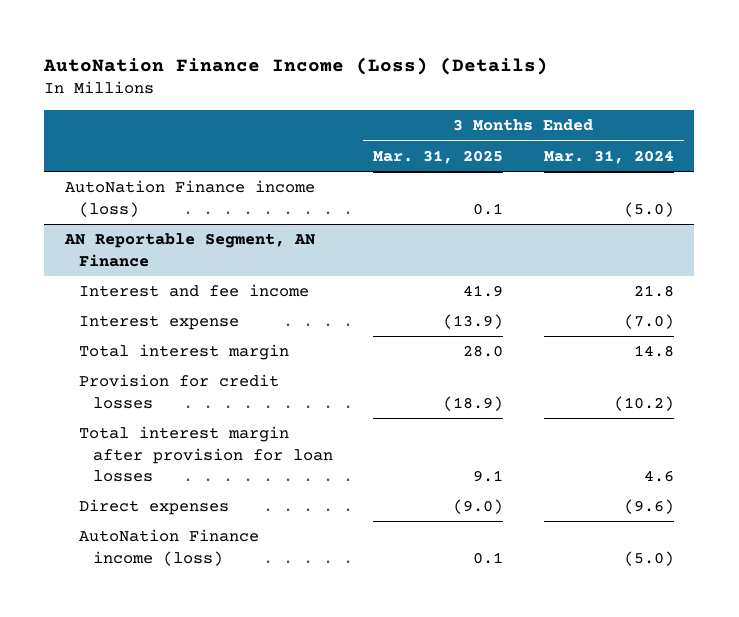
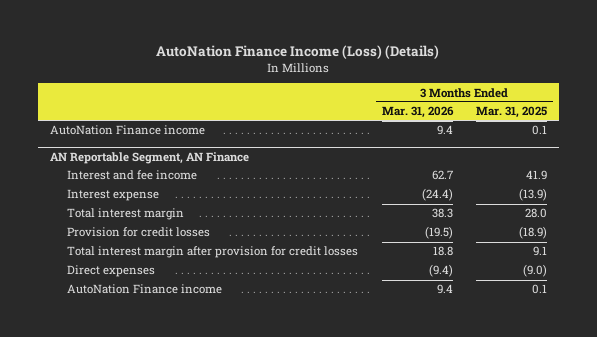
[543,149,674,164] Mar. 31, 2024 -> none
none -> [381,106,454,119] Mar. 31, 2026
[64,180,315,217] AutoNation Finance income (loss) -> [49,125,205,136] AutoNation Finance income
[78,426,333,483] Total interest margin after provision for loan losses -> [67,246,359,259] Total interest margin after provision for credit losses
[78,529,259,566] AutoNation Finance income (loss) -> [67,284,223,295] AutoNation Finance income

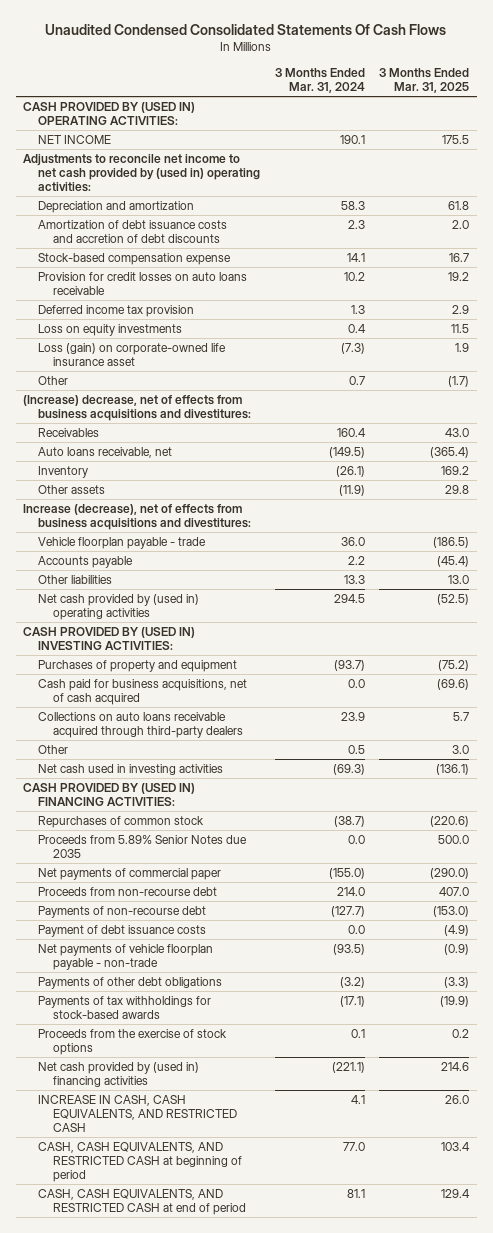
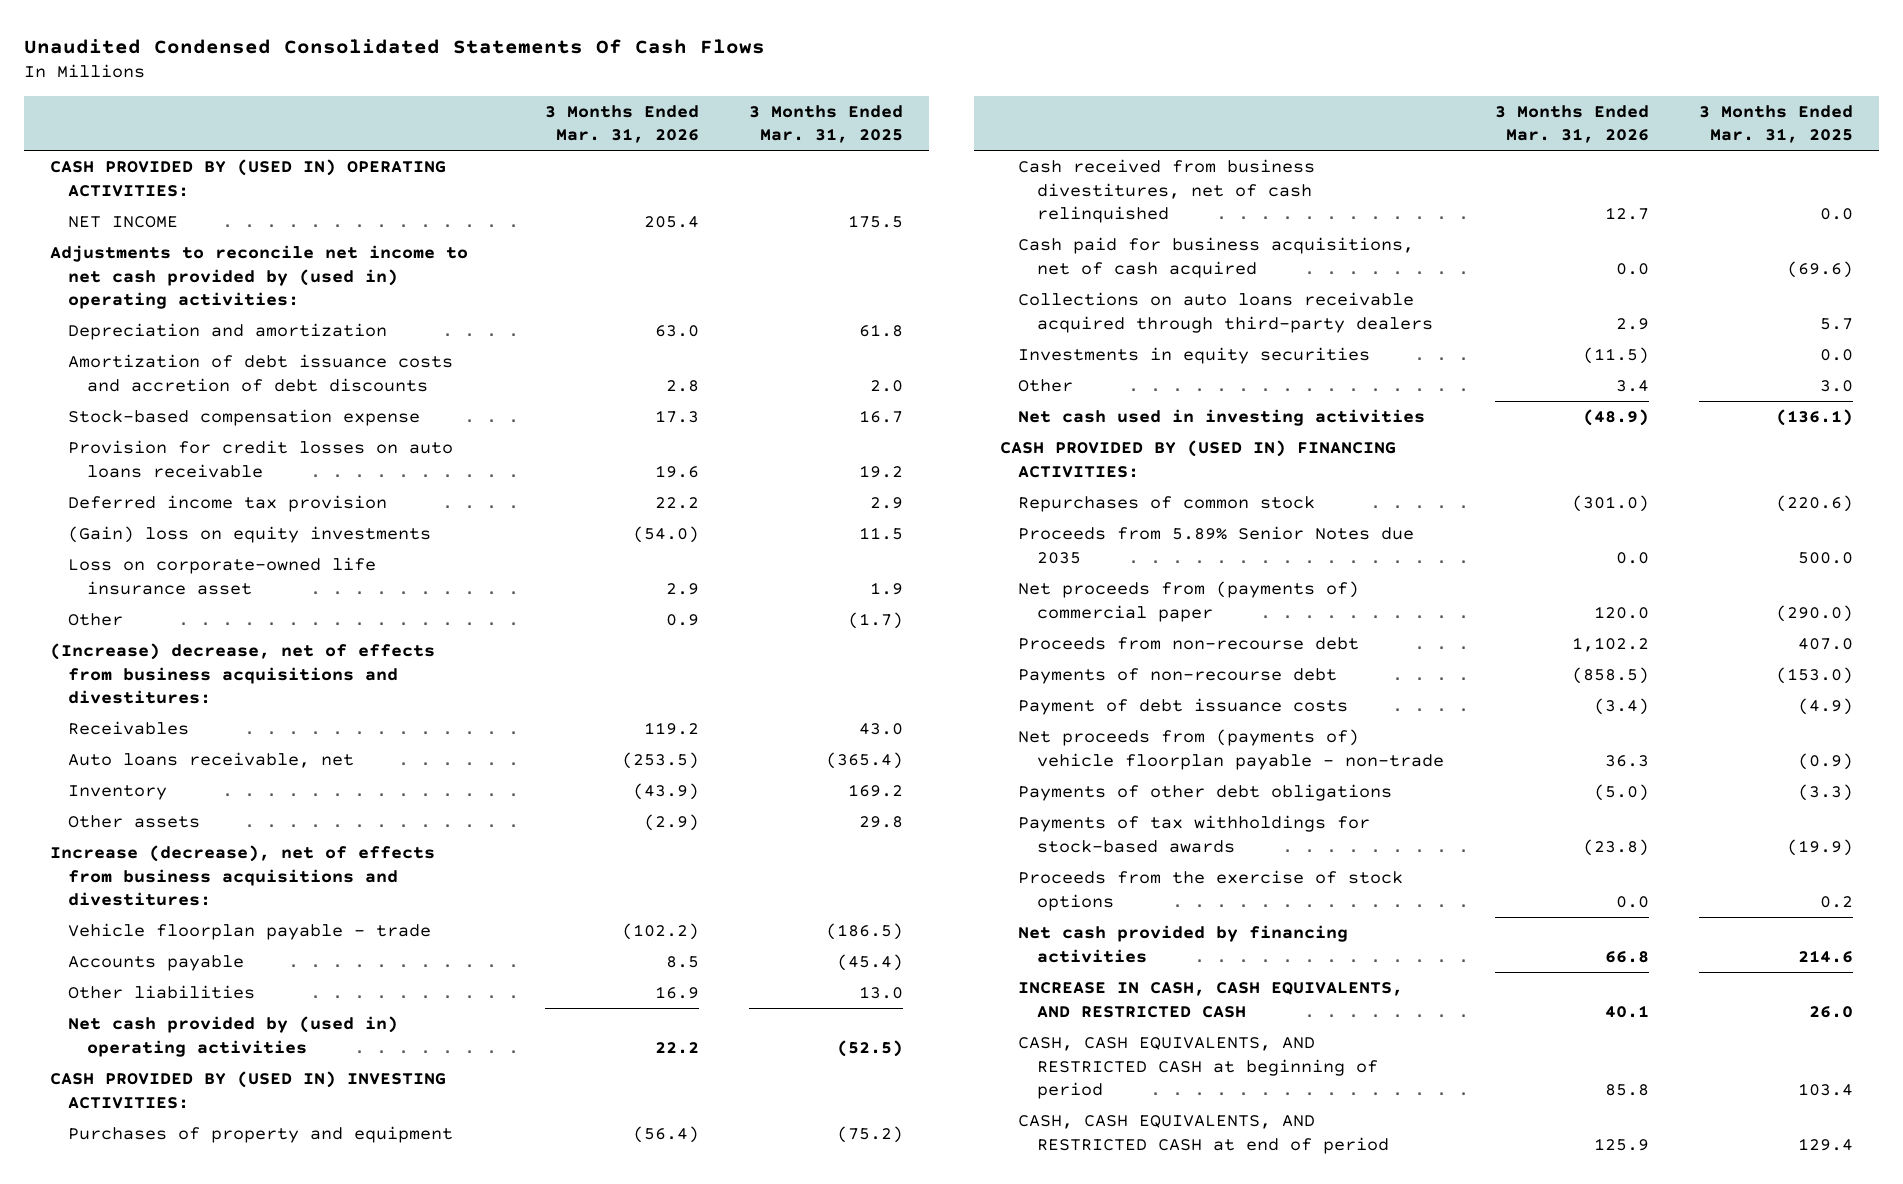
[274,68,365,94] 3 Months Ended Mar. 31, 2024 -> none
none -> [544,104,699,144] 3 Months Ended Mar. 31, 2026
[38,323,183,336] Loss on equity investments -> [68,525,432,543] (Gain) loss on equity investments
[38,342,227,366] Loss (gain) on corporate-owned life insurance asset -> [68,556,377,595] Loss on corporate-owned life insurance asset
none -> [1018,158,1316,224] Cash received from business divestitures, net of cash relinquished
none -> [1018,346,1371,364] Investments in equity securities
[38,867,222,880] Net payments of commercial paper -> [1018,580,1360,622] Net proceeds from (payments of) commercial paper
[38,943,214,970] Net payments of vehicle floorplan payable - non-trade -> [1018,728,1445,770] Net proceeds from (payments of) vehicle floorplan payable - non-trade
[38,1061,200,1087] Net cash provided by (used in) financing activities -> [1018,924,1349,963] Net cash provided by financing activities

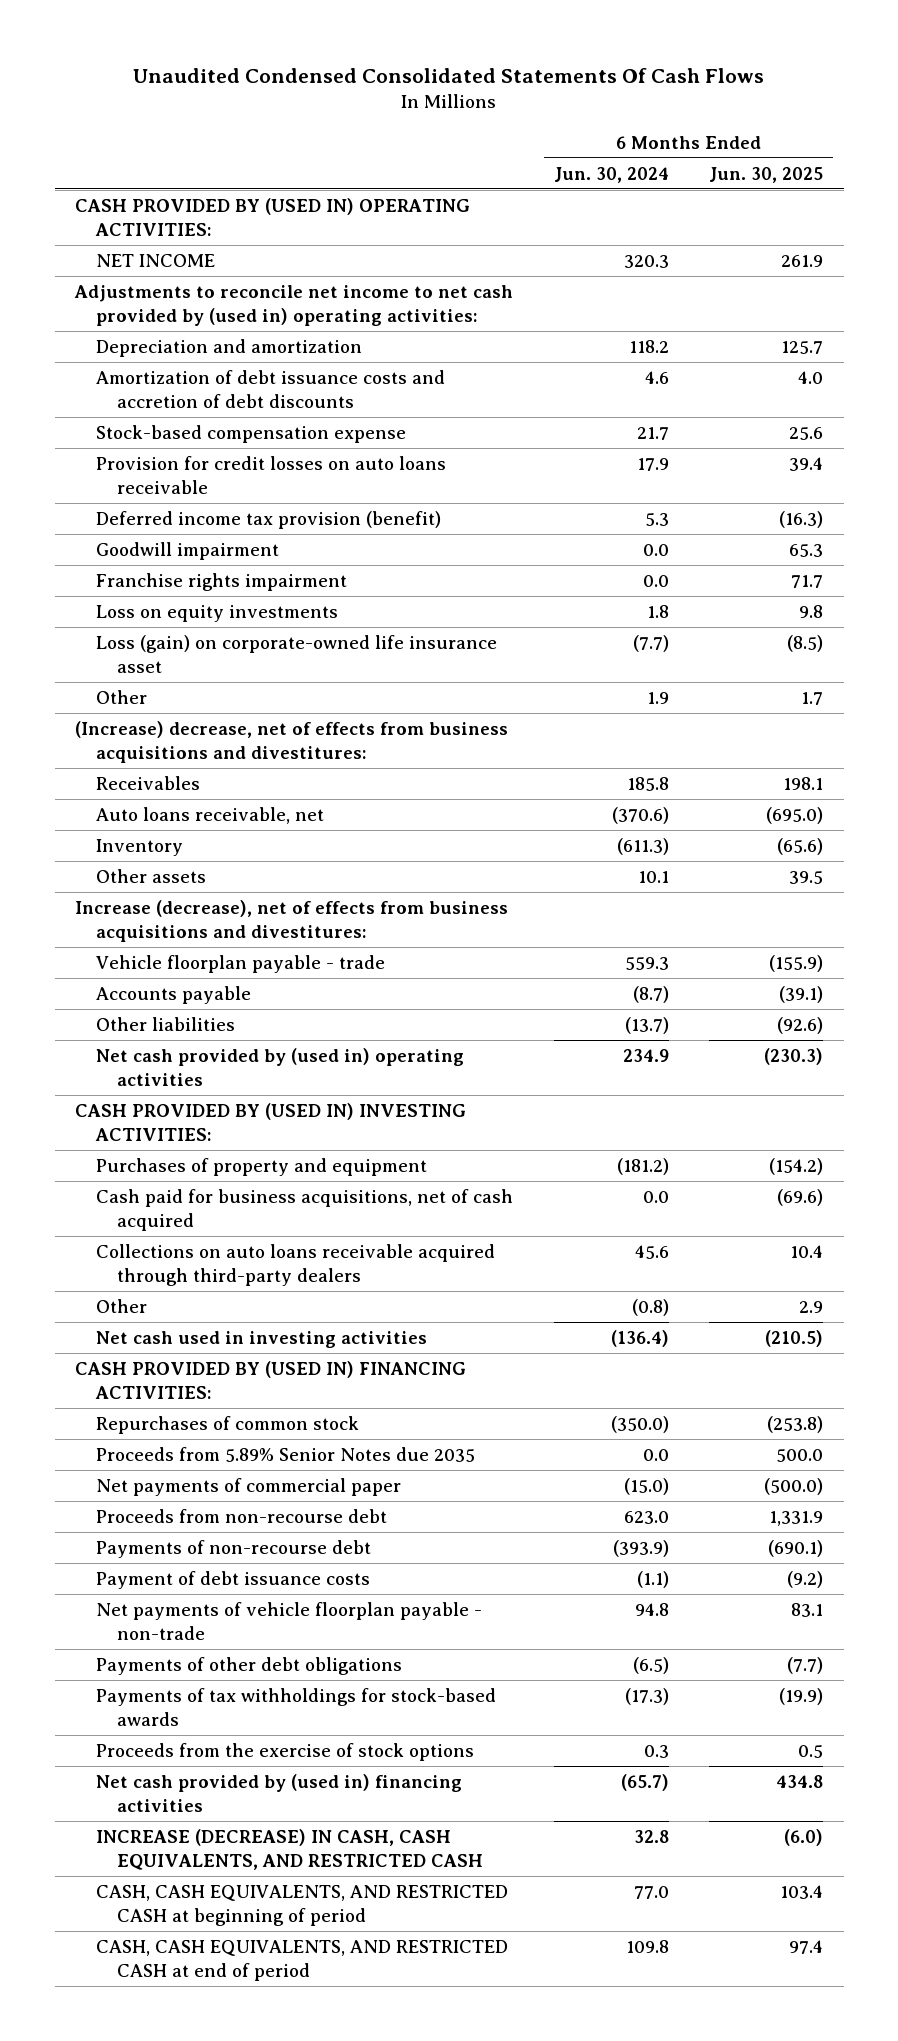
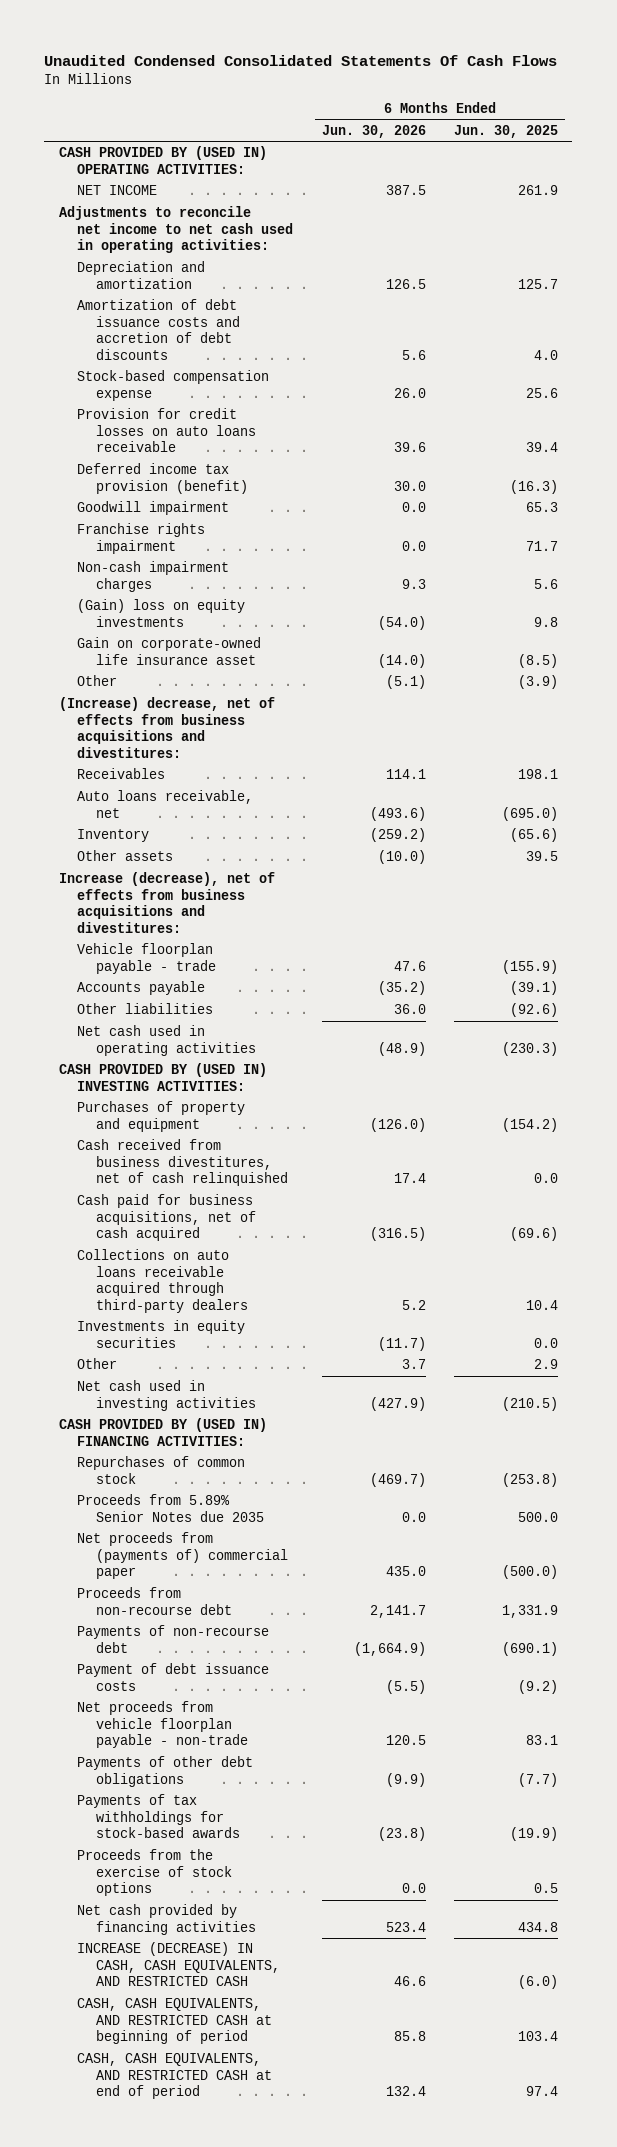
[553,166,669,183] Jun. 30, 2024 -> none
none -> [321,124,426,138] Jun. 30, 2026
[73,284,513,326] Adjustments to reconcile net income to net cash provided by (used in) operating activities: -> [58,206,294,254] Adjustments to reconcile net income to net cash used in operating activities:
none -> [77,561,230,592] Non-cash impairment charges
[96,604,339,622] Loss on equity investments -> [77,599,246,627] (Gain) loss on equity investments
[96,634,498,673] Loss (gain) on corporate-owned life insurance asset -> [77,637,262,665] Gain on corporate-owned life insurance asset
[801,691,824,705] 1.7 -> [518,675,559,690] (3.9)
[96,1047,465,1086] Net cash provided by (used in) operating activities -> [77,1025,257,1056] Net cash used in operating activities
none -> [77,1139,289,1187] Cash received from business divestitures, net of cash relinquished
none -> [77,1320,246,1348] Investments in equity securities
[96,1477,402,1496] Net payments of commercial paper -> [77,1532,289,1580] Net proceeds from (payments of) commercial paper
[96,1601,483,1640] Net payments of vehicle floorplan payable - non-trade -> [77,1701,249,1749] Net proceeds from vehicle floorplan payable - non-trade
[96,1773,463,1812] Net cash provided by (used in) financing activities -> [77,1904,257,1935] Net cash provided by financing activities

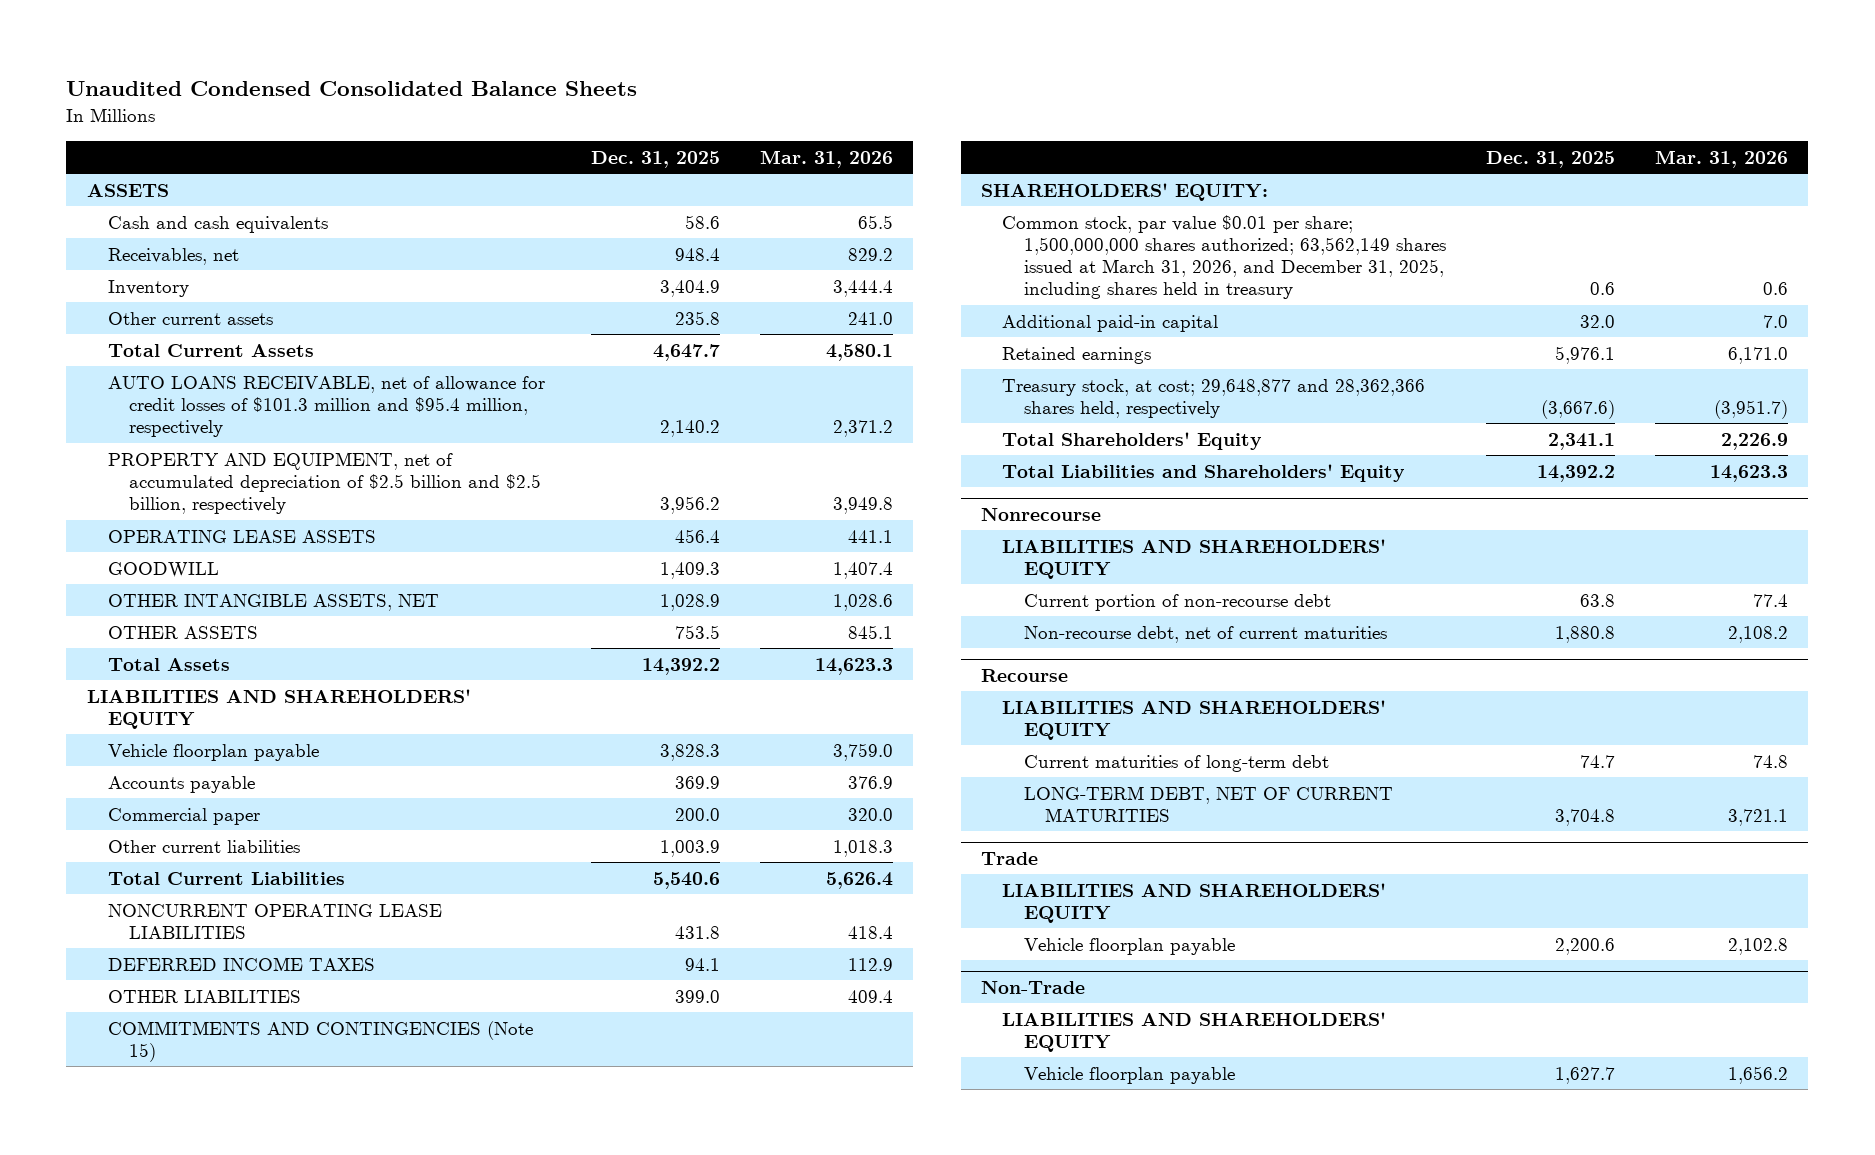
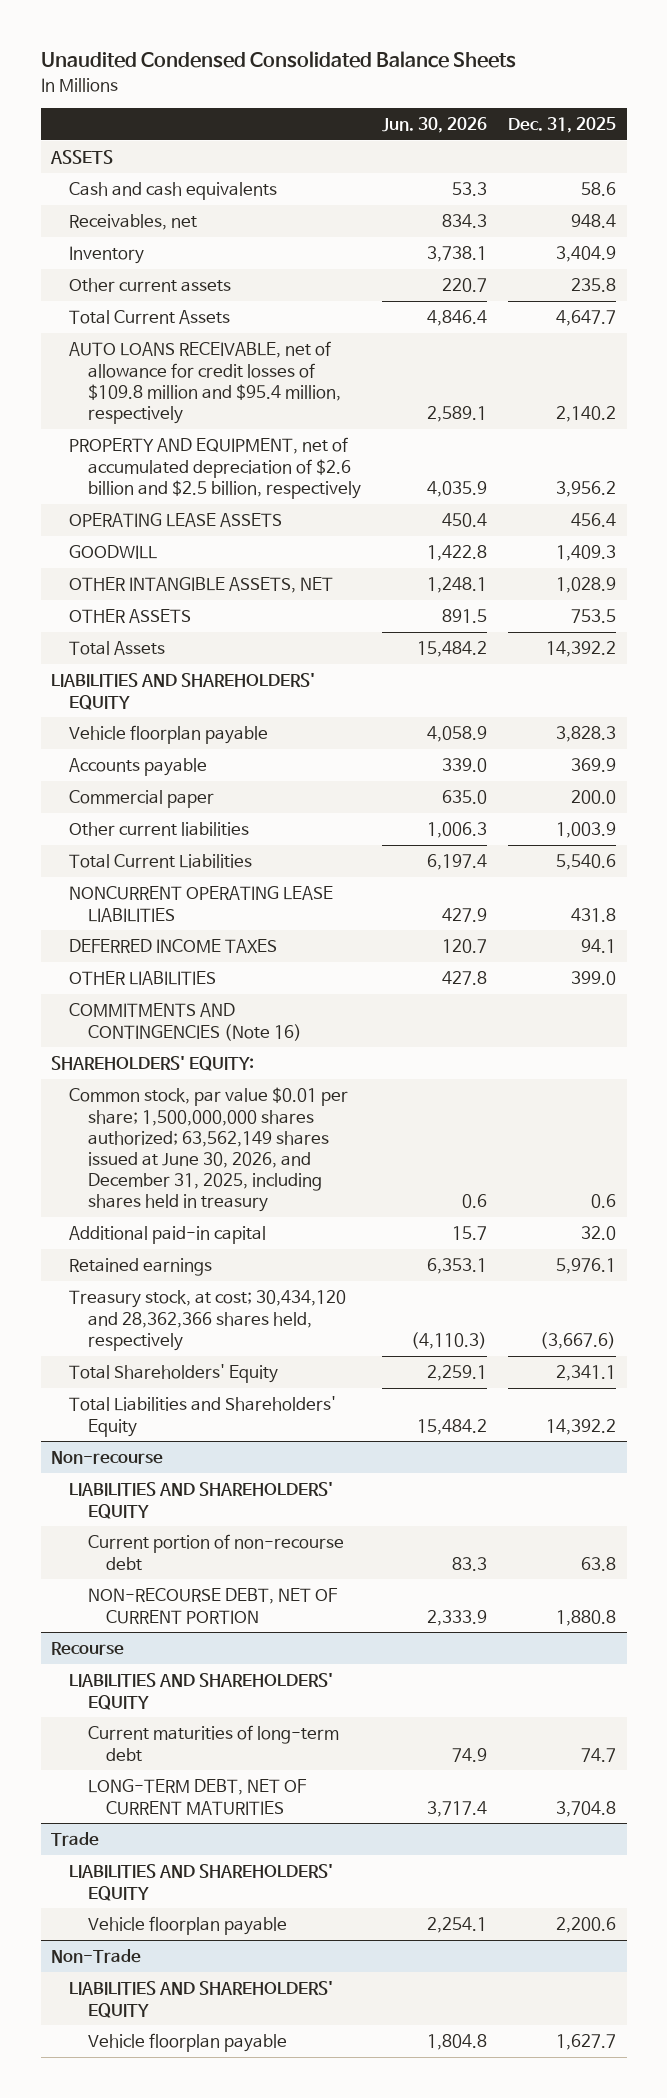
[760,149,894,168] Mar. 31, 2026 -> none
none -> [381,116,487,133] Jun. 30, 2026
[107,375,545,438] AUTO LOANS RECEIVABLE, net of allowance for credit losses of $101.3 million and $95.4 million, respectively -> [69,341,341,424] AUTO LOANS RECEIVABLE, net of allowance for credit losses of $109.8 million and $95.4 million, respectively
[107,451,541,515] PROPERTY AND EQUIPMENT, net of accumulated depreciation of $2.5 billion and $2.5 billion, respectively -> [69,437,361,499] PROPERTY AND EQUIPMENT, net of accumulated depreciation of $2.6 billion and $2.5 billion, respectively
[107,1020,533,1062] COMMITMENTS AND CONTINGENCIES (Note 15) -> [69,1003,302,1041] COMMITMENTS AND CONTINGENCIES (Note 16)
[1002,214,1446,300] Common stock, par value $0.01 per share; 1,500,000,000 shares authorized; 63,562,149 shares issued at March 31, 2026, and December 31, 2025, including shares held in treasury -> [69,1087,349,1213] Common stock, par value $0.01 per share; 1,500,000,000 shares authorized; 63,562,149 shares issued at June 30, 2026, and December 31, 2025, including shares held in treasury
[1002,378,1426,418] Treasury stock, at cost; 29,648,877 and 28,362,366 shares held, respectively -> [69,1290,347,1351] Treasury stock, at cost; 30,434,120 and 28,362,366 shares held, respectively
[981,507,1102,521] Nonrecourse -> [51,1451,164,1465] Non-recourse
[1023,625,1387,643] Non-recourse debt, net of current maturities -> [87,1588,338,1624] NON-RECOURSE DEBT, NET OF CURRENT PORTION

